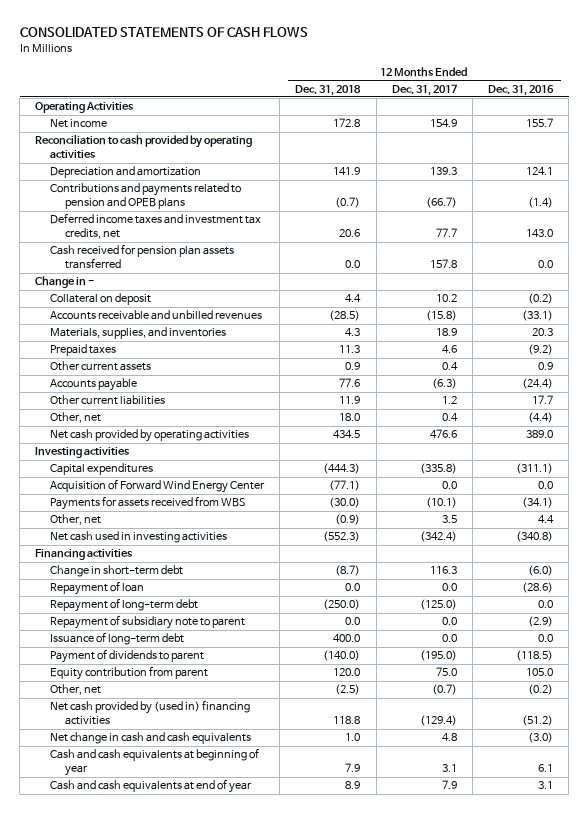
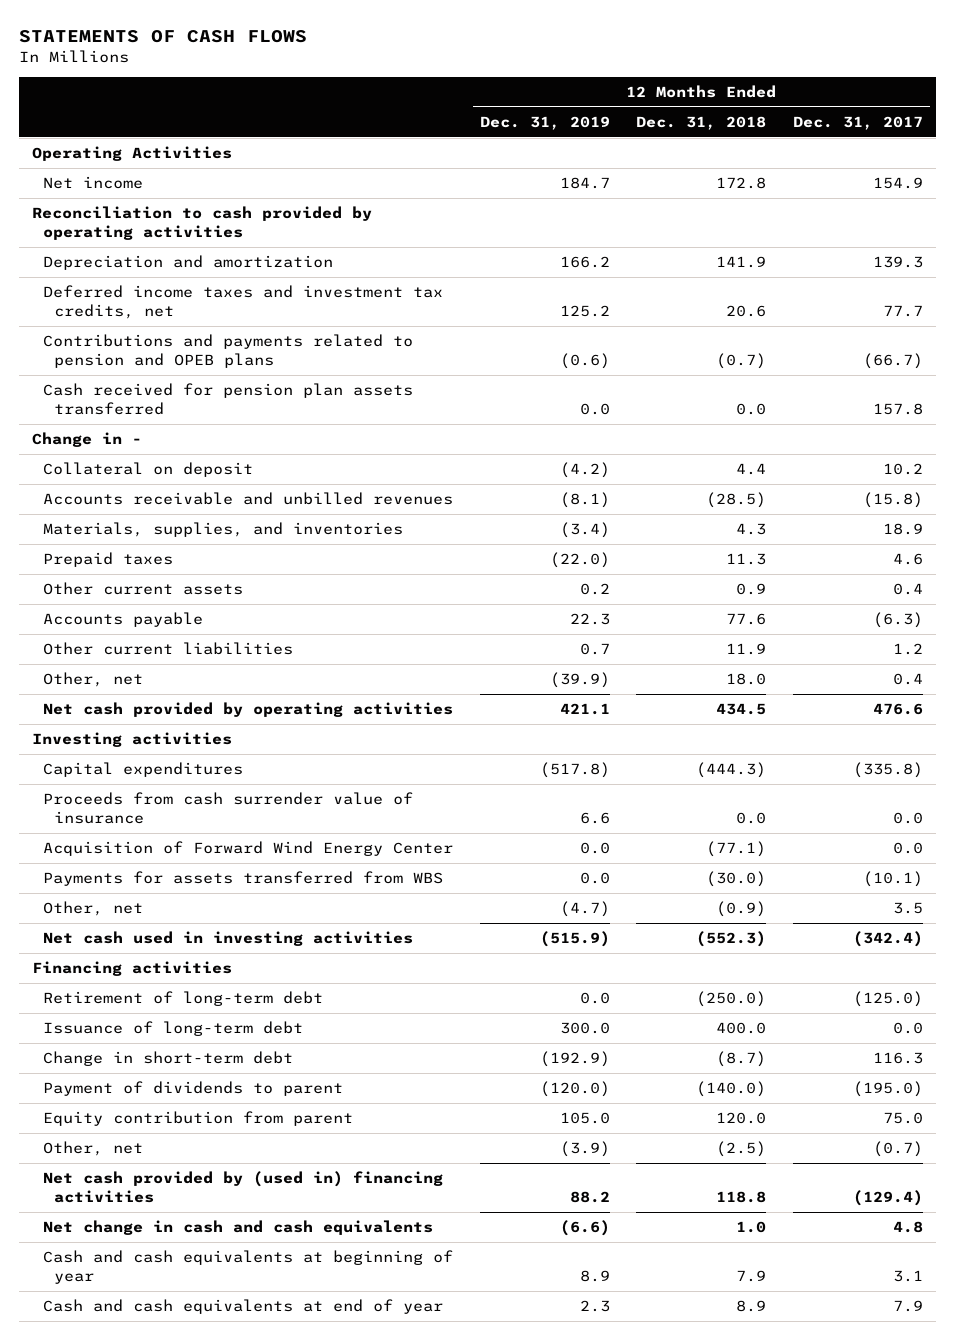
[19,27,308,39] CONSOLIDATED STATEMENTS OF CASH FLOWS -> [19,29,308,43] STATEMENTS OF CASH FLOWS
[487,84,554,96] Dec. 31, 2016 -> none
none -> [479,115,610,130] Dec. 31, 2019
[50,183,242,210] Contributions and payments related to pension and OPEB plans -> [43,334,414,368] Contributions and payments related to pension and OPEB plans
none -> [43,792,414,824] Proceeds from cash surrender value of insurance
[50,496,247,511] Payments for assets received from WBS -> [43,871,444,887] Payments for assets transferred from WBS
[50,581,145,596] Repayment of loan -> none
[50,615,246,630] Repayment of subsidiary note to parent -> none
[50,598,199,613] Repayment of long-term debt -> [43,991,324,1007] Retirement of long-term debt
[50,565,184,578] Change in short-term debt -> [43,1051,294,1067] Change in short-term debt

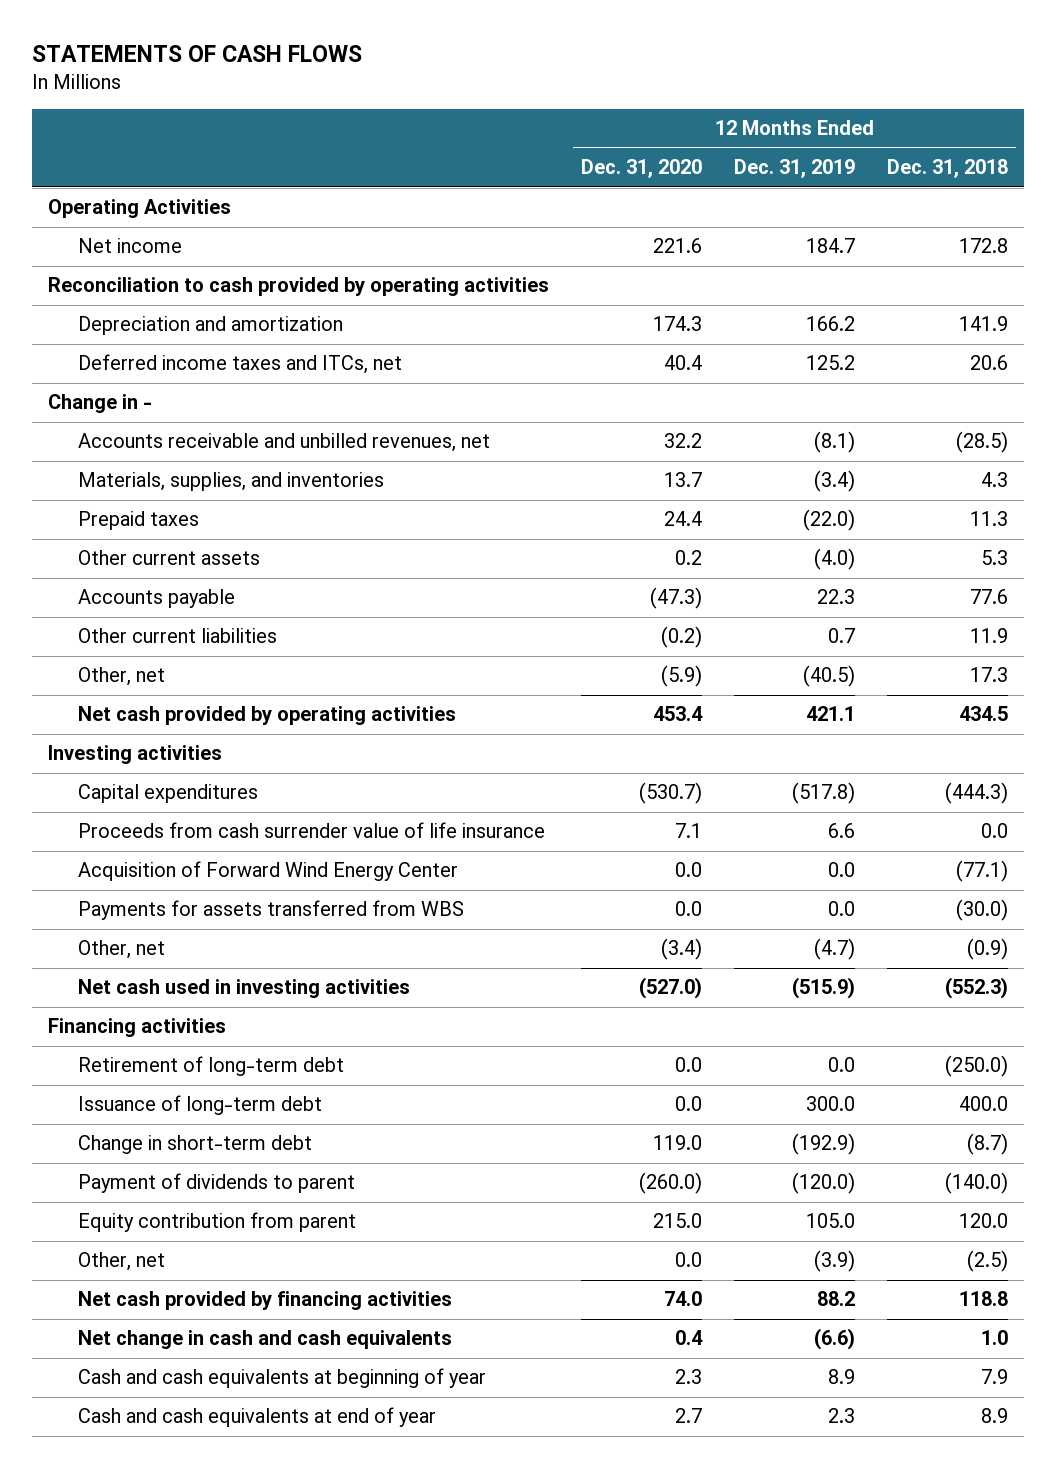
[793,115,924,130] Dec. 31, 2017 -> none
none -> [580,159,702,179] Dec. 31, 2020
[43,334,414,368] Contributions and payments related to pension and OPEB plans -> none
[43,383,414,415] Cash received for pension plan assets transferred -> none
[43,285,444,319] Deferred income taxes and investment tax credits, net -> [77,354,402,375] Deferred income taxes and ITCs, net
[43,462,254,478] Collateral on deposit -> none
[43,492,454,506] Accounts receivable and unbilled revenues -> [77,433,490,453] Accounts receivable and unbilled revenues, net
[579,583,610,596] 0.2 -> [814,548,856,571] (4.0)
[736,583,767,596] 0.9 -> [981,550,1009,566] 5.3
[549,672,610,689] (39.9) -> [803,665,856,688] (40.5)
[726,673,767,686] 18.0 -> [970,667,1009,683] 17.3
[43,792,414,824] Proceeds from cash surrender value of insurance -> [77,822,545,839] Proceeds from cash surrender value of life insurance
[43,1171,444,1203] Net cash provided by (used in) financing activities -> [77,1291,452,1311] Net cash provided by financing activities

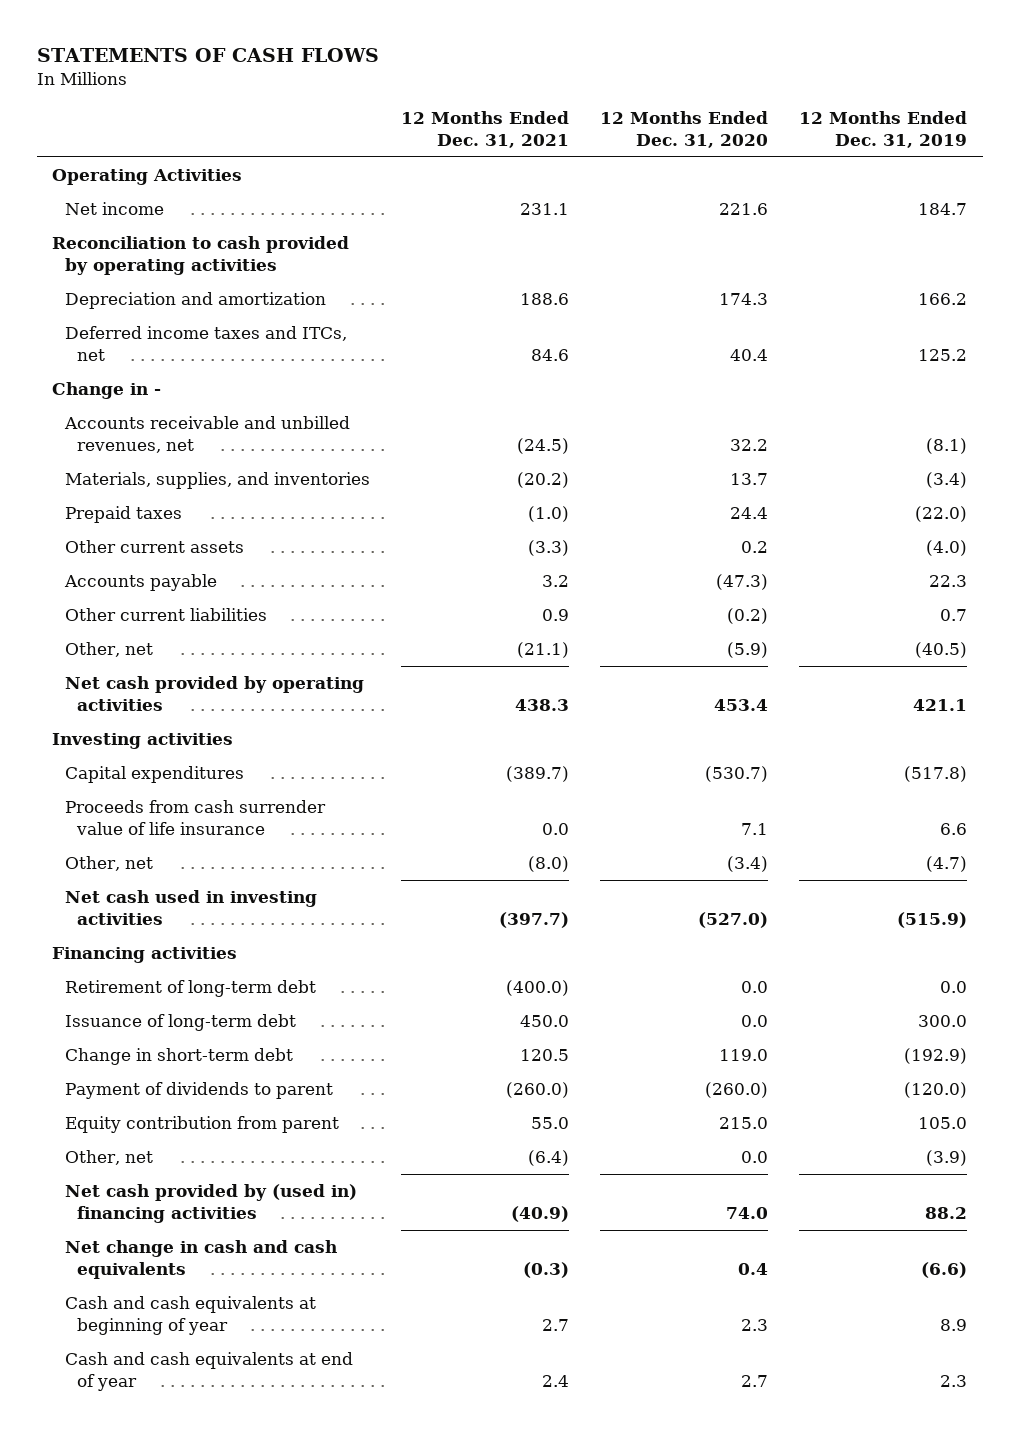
[887,159,1009,179] Dec. 31, 2018 -> none
none -> [400,111,569,148] 12 Months Ended Dec. 31, 2021
[77,861,458,882] Acquisition of Forward Wind Energy Center -> none
[77,900,464,921] Payments for assets transferred from WBS -> none
[77,1291,452,1311] Net cash provided by financing activities -> [64,1184,357,1223] Net cash provided by (used in) financing activities

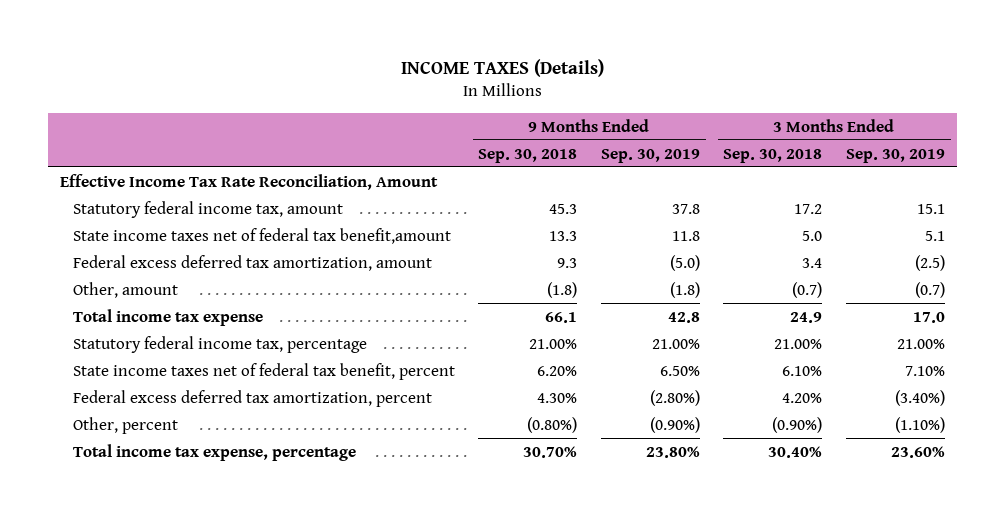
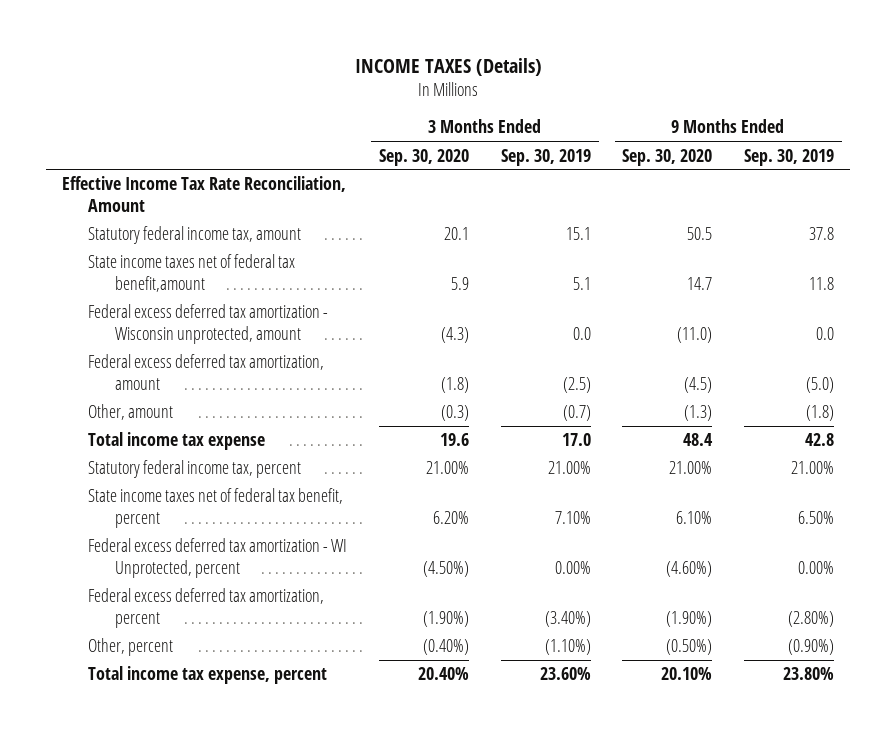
[478,148,578,163] Sep. 30, 2018 -> none
[723,148,823,163] Sep. 30, 2018 -> none
none -> [379,148,470,166] Sep. 30, 2020
none -> [622,148,713,166] Sep. 30, 2020
none -> [88,304,329,345] Federal excess deferred tax amortization - Wisconsin unprotected, amount
[72,335,367,353] Statutory federal income tax, percentage -> [88,460,302,479] Statutory federal income tax, percent
none -> [88,538,348,579] Federal excess deferred tax amortization - WI Unprotected, percent
[72,443,356,461] Total income tax expense, percentage -> [88,666,328,685] Total income tax expense, percent

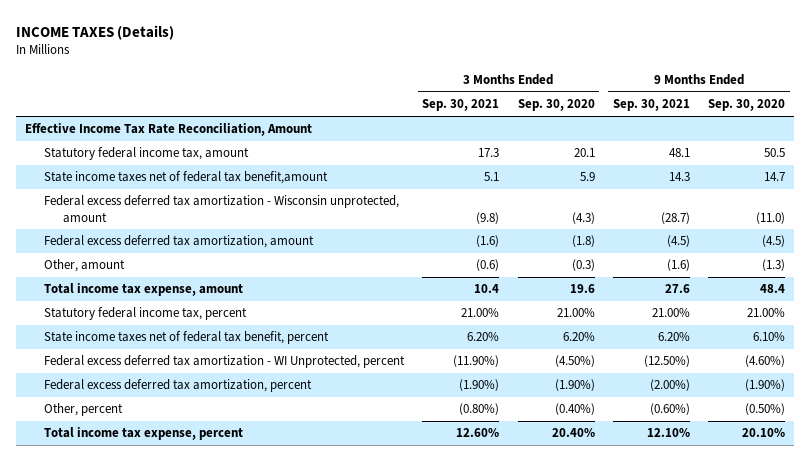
[500,148,591,166] Sep. 30, 2019 -> none
[744,148,835,166] Sep. 30, 2019 -> none
none -> [422,99,500,112] Sep. 30, 2021
none -> [612,99,690,112] Sep. 30, 2021
[88,432,266,451] Total income tax expense -> [44,283,244,297] Total income tax expense, amount

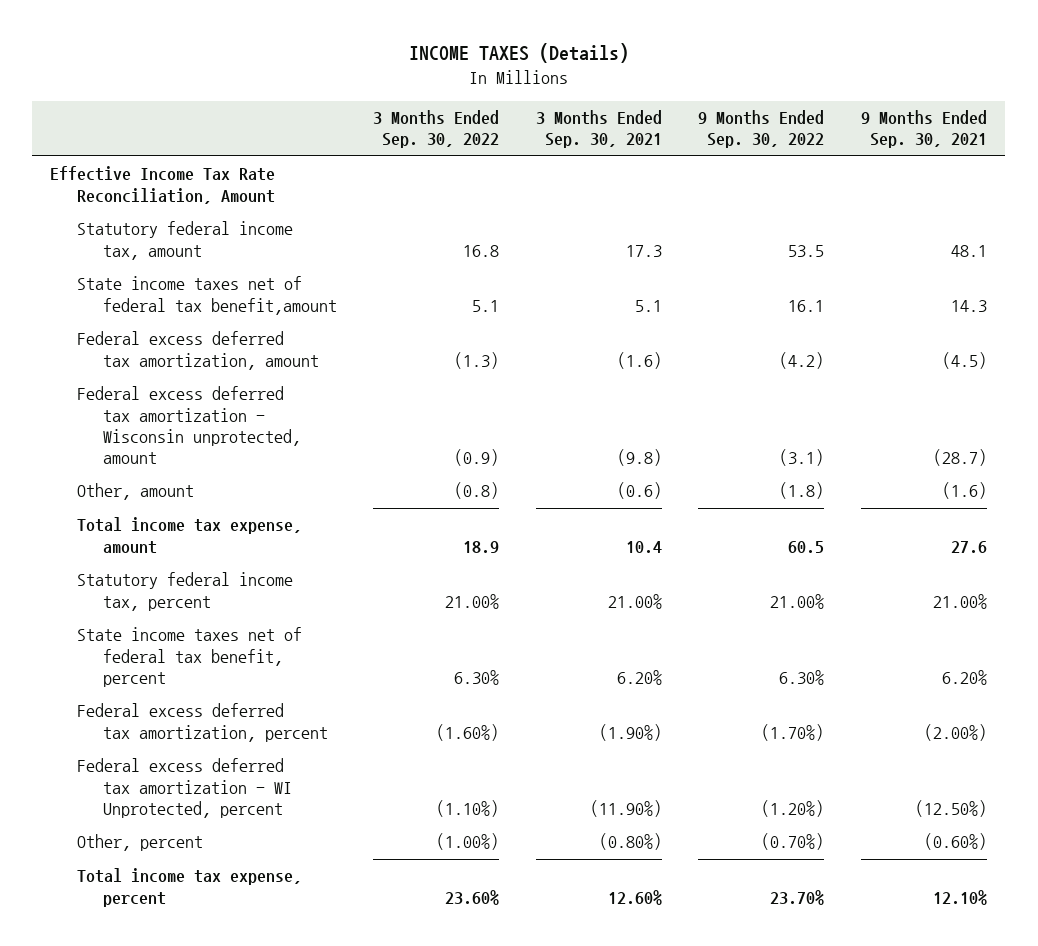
[517,99,595,112] Sep. 30, 2020 -> none
[708,99,786,112] Sep. 30, 2020 -> none
none -> [373,110,500,149] 3 Months Ended Sep. 30, 2022
none -> [698,110,825,149] 9 Months Ended Sep. 30, 2022
[44,195,400,223] Federal excess deferred tax amortization - Wisconsin unprotected, amount -> [76,386,301,464] Federal excess deferred tax amortization - Wisconsin unprotected, amount
[44,355,406,369] Federal excess deferred tax amortization - WI Unprotected, percent -> [76,758,292,818] Federal excess deferred tax amortization - WI Unprotected, percent

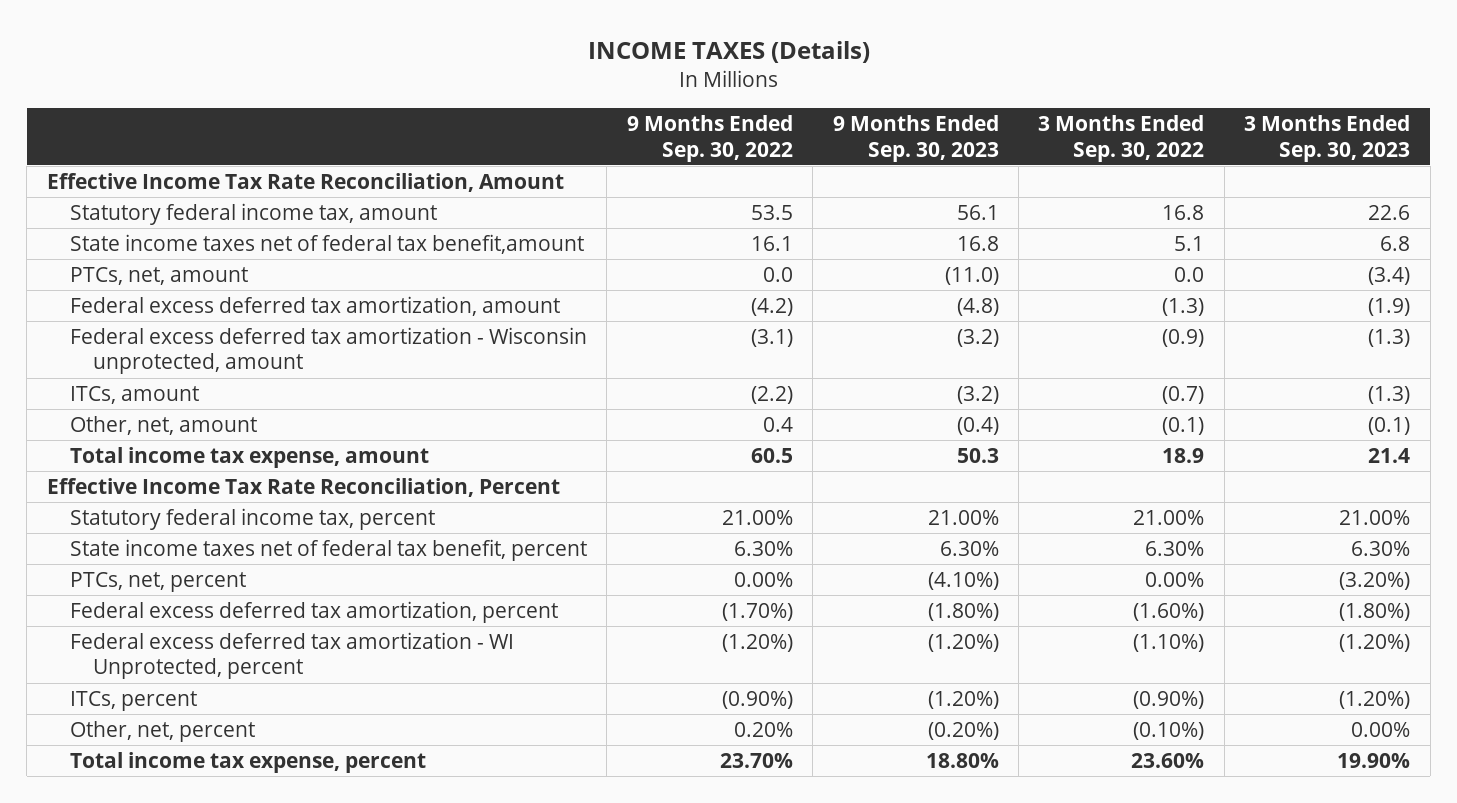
[535,110,662,149] 3 Months Ended Sep. 30, 2021 -> none
[861,110,988,149] 9 Months Ended Sep. 30, 2021 -> none
none -> [832,115,999,162] 9 Months Ended Sep. 30, 2023
none -> [1244,115,1411,162] 3 Months Ended Sep. 30, 2023
none -> [70,267,249,286] PTCs, net, amount
none -> [70,386,200,405] ITCs, amount
[76,483,194,501] Other, amount -> [70,416,258,436] Other, net, amount
[454,482,500,500] (0.8) -> [1162,417,1205,436] (0.1)
[779,482,825,500] (1.8) -> [762,417,793,433] 0.4
none -> [46,478,560,498] Effective Income Tax Rate Reconciliation, Percent
none -> [70,572,247,593] PTCs, net, percent
none -> [70,691,198,712] ITCs, percent
[76,834,203,852] Other, percent -> [70,721,256,743] Other, net, percent
[436,833,500,851] (1.00%) -> [1133,722,1205,741] (0.10%)
[761,833,825,851] (0.70%) -> [733,722,793,738] 0.20%

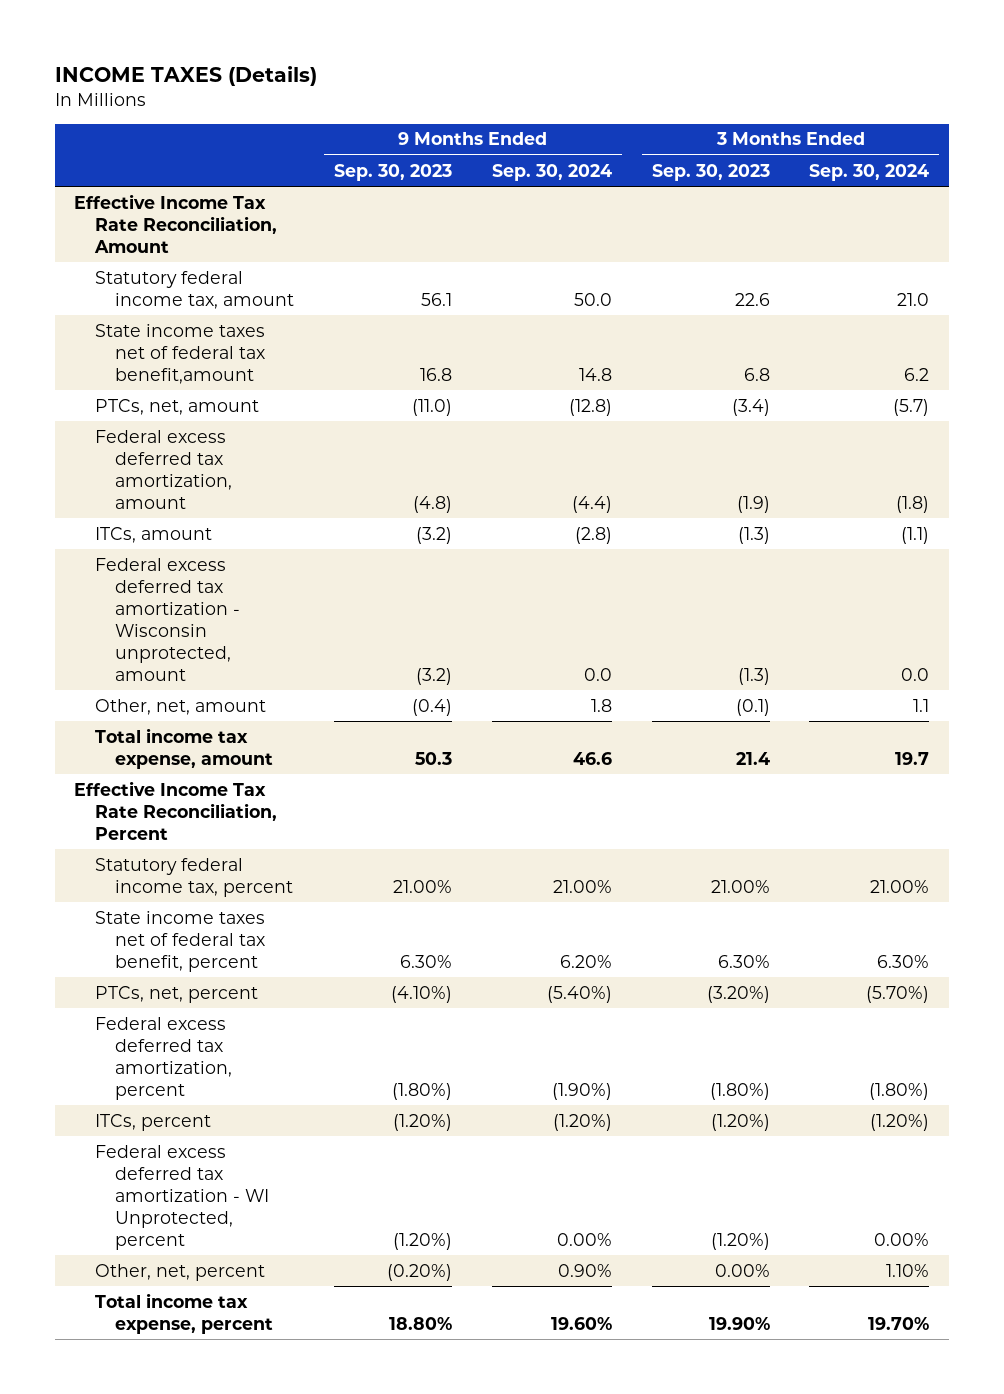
[626,115,793,162] 9 Months Ended Sep. 30, 2022 -> none
[1038,115,1205,162] 3 Months Ended Sep. 30, 2022 -> none
none -> [491,163,612,181] Sep. 30, 2024
none -> [809,163,930,181] Sep. 30, 2024
[70,327,588,375] Federal excess deferred tax amortization - Wisconsin unprotected, amount -> [94,557,241,681] Federal excess deferred tax amortization - Wisconsin unprotected, amount
[70,632,515,680] Federal excess deferred tax amortization - WI Unprotected, percent -> [94,1144,270,1250] Federal excess deferred tax amortization - WI Unprotected, percent

